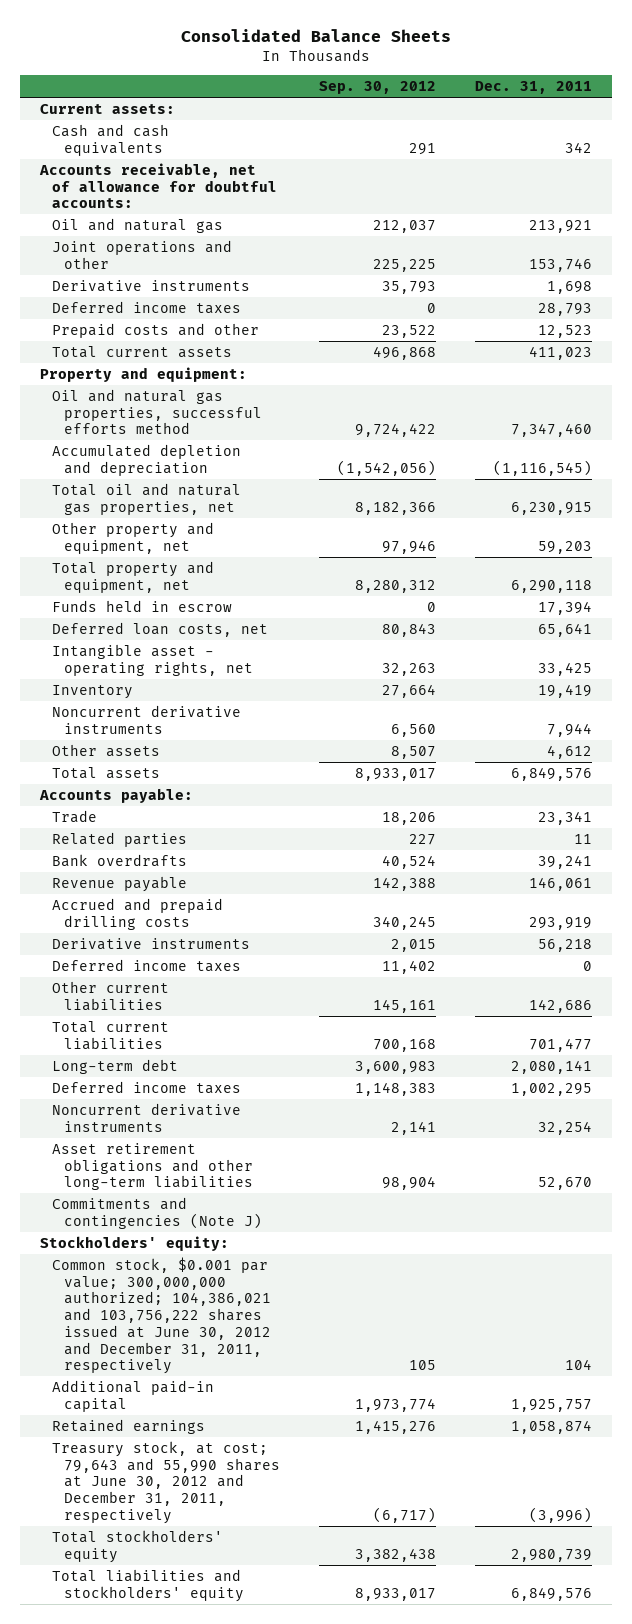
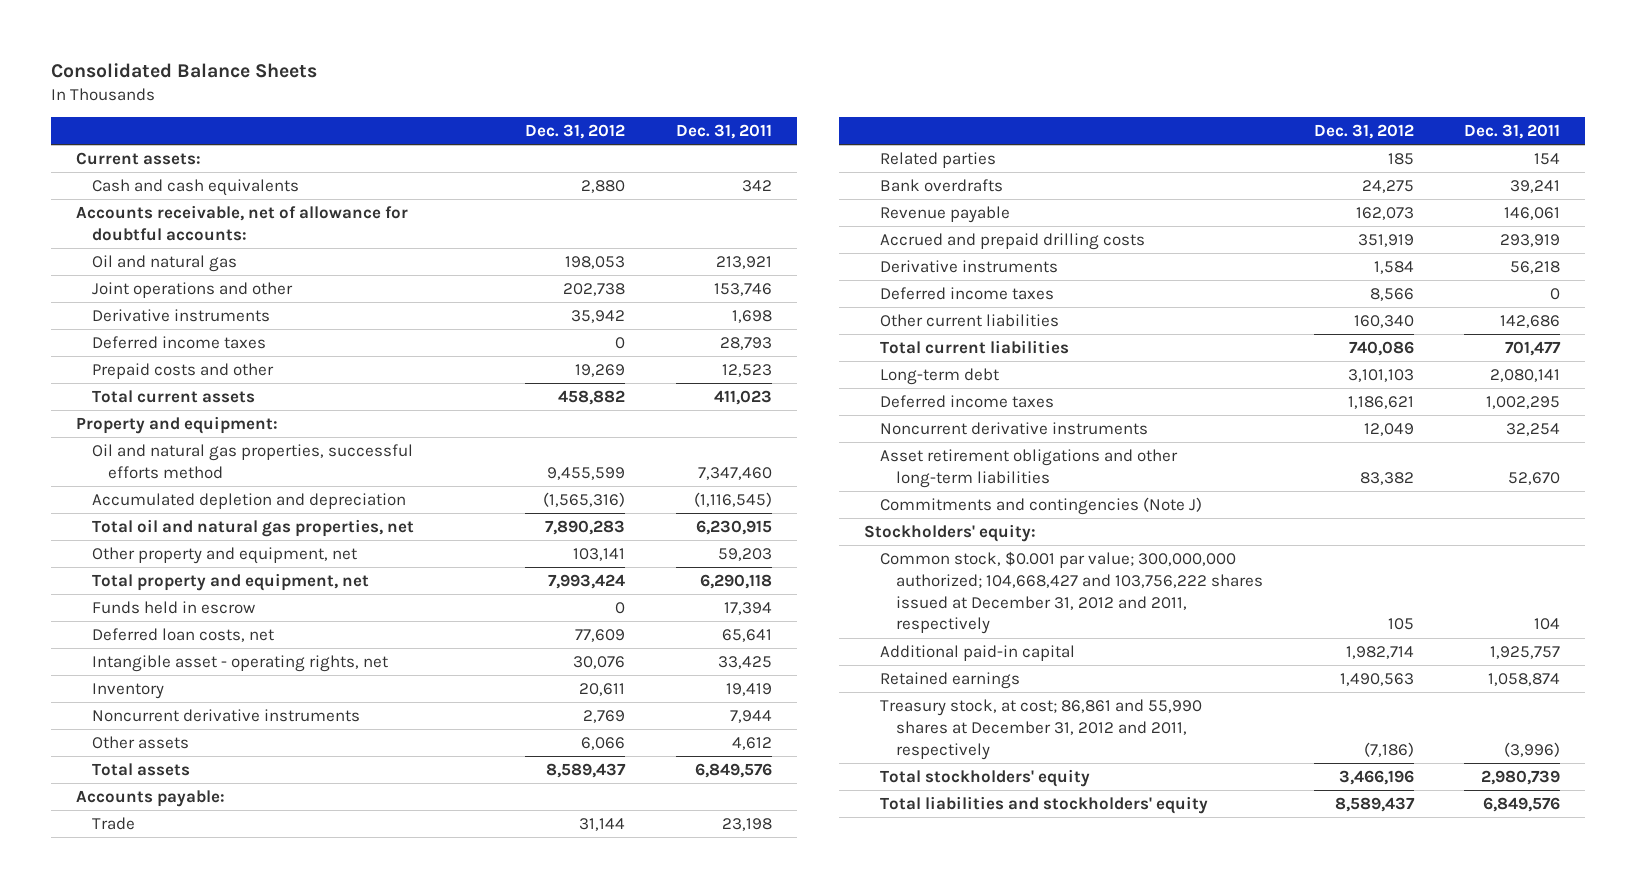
[318,81,436,95] Sep. 30, 2012 -> none
none -> [525,123,626,139] Dec. 31, 2012
[538,810,593,825] 23,341 -> [721,818,772,832] 23,198
[574,833,593,844] 11 -> [1534,153,1561,166] 154
[51,1256,271,1375] Common stock, $0.001 par value; 300,000,000 authorized; 104,386,021 and 103,756,222 shares issued at June 30, 2012 and December 31, 2011, respectively -> [880,551,1264,635] Common stock, $0.001 par value; 300,000,000 authorized; 104,668,427 and 103,756,222 shares issued at December 31, 2012 and 2011, respectively
[51,1440,280,1524] Treasury stock, at cost; 79,643 and 55,990 shares at June 30, 2012 and December 31, 2011, respectively -> [880,699,1203,760] Treasury stock, at cost; 86,861 and 55,990 shares at December 31, 2012 and 2011, respectively

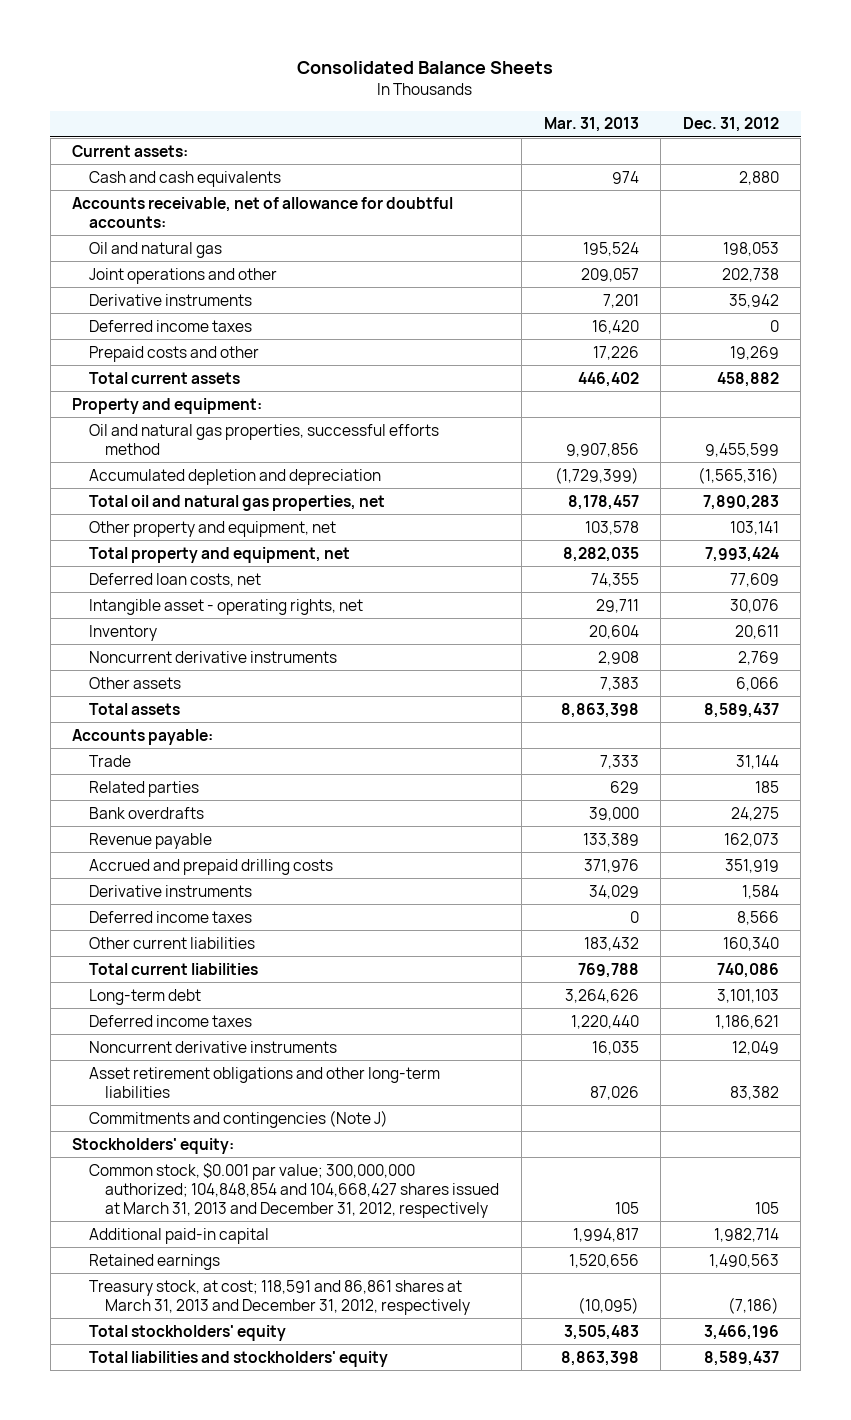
[675,123,772,139] Dec. 31, 2011 -> none
none -> [543,117,639,133] Mar. 31, 2013
[91,601,255,615] Funds held in escrow -> none
[880,551,1264,635] Common stock, $0.001 par value; 300,000,000 authorized; 104,668,427 and 103,756,222 shares issued at December 31, 2012 and 2011, respectively -> [88,1162,500,1218] Common stock, $0.001 par value; 300,000,000 authorized; 104,848,854 and 104,668,427 shares issued at March 31, 2013 and December 31, 2012, respectively
[880,699,1203,760] Treasury stock, at cost; 86,861 and 55,990 shares at December 31, 2012 and 2011, respectively -> [88,1279,471,1315] Treasury stock, at cost; 118,591 and 86,861 shares at March 31, 2013 and December 31, 2012, respectively

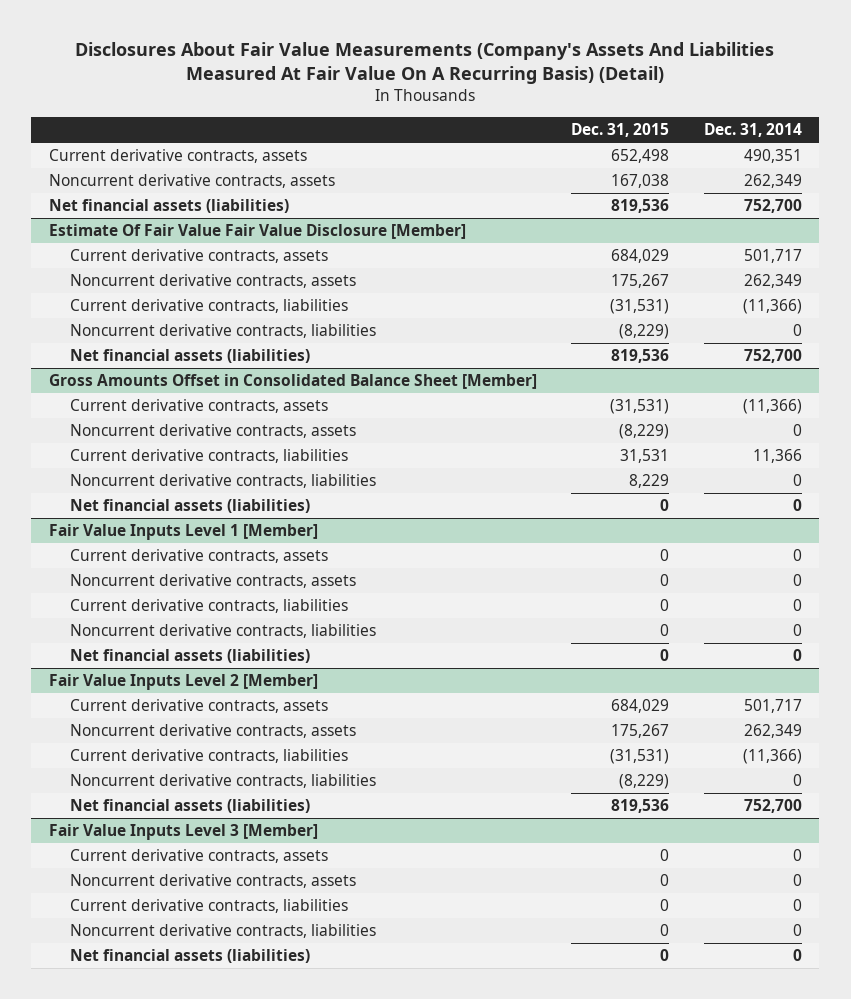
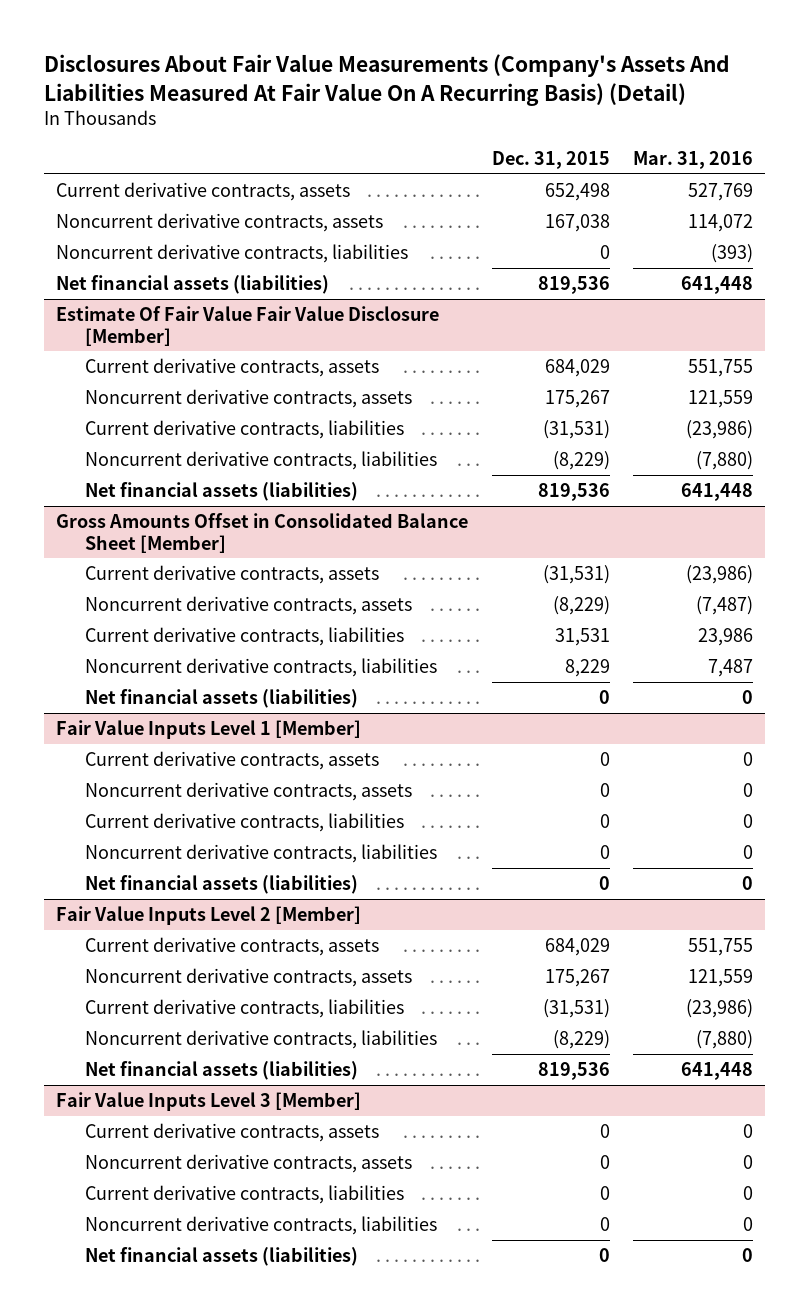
[704,123,803,138] Dec. 31, 2014 -> none
none -> [633,151,754,170] Mar. 31, 2016
none -> [56,243,409,263] Noncurrent derivative contracts, liabilities

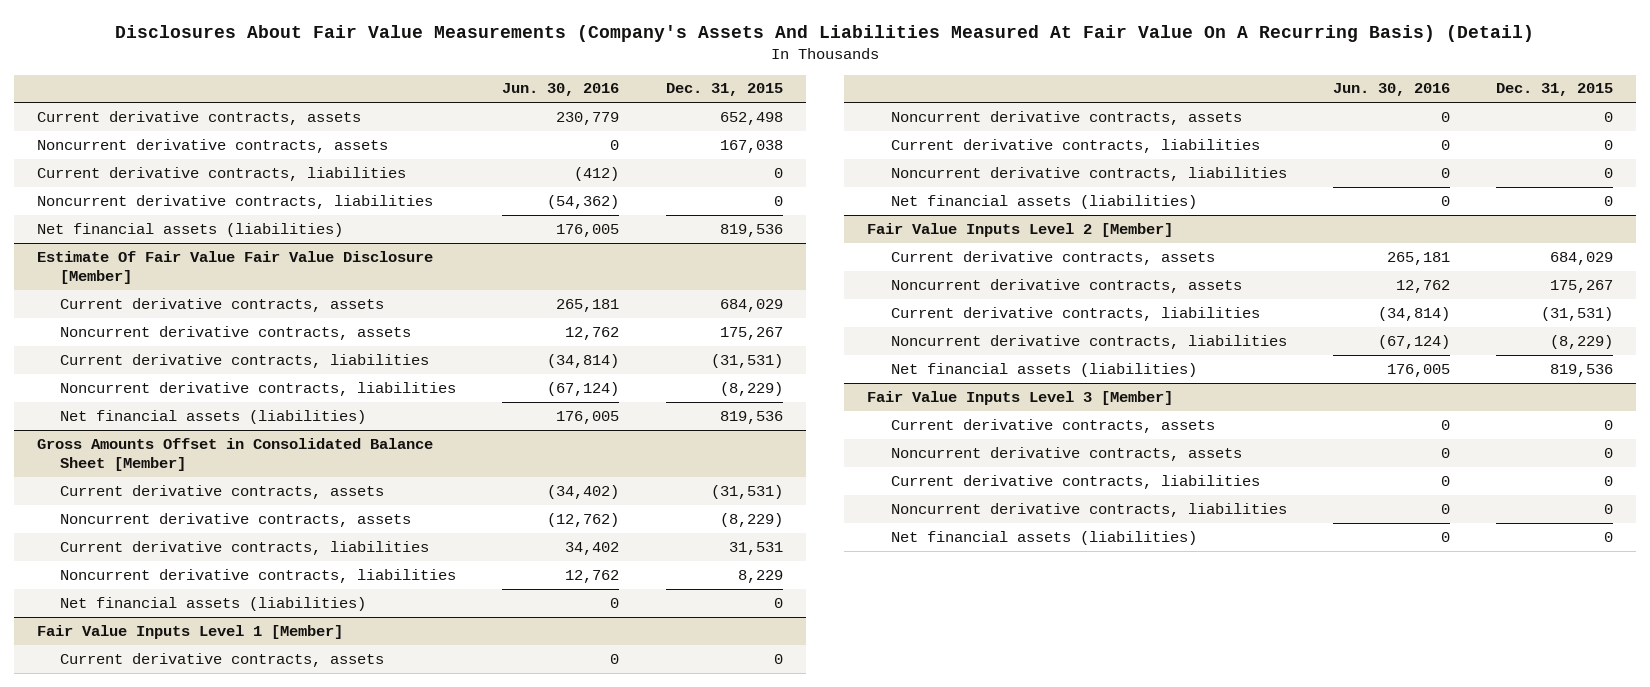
[633,151,754,170] Mar. 31, 2016 -> none
none -> [502,83,620,97] Jun. 30, 2016
none -> [36,166,406,181] Current derivative contracts, liabilities

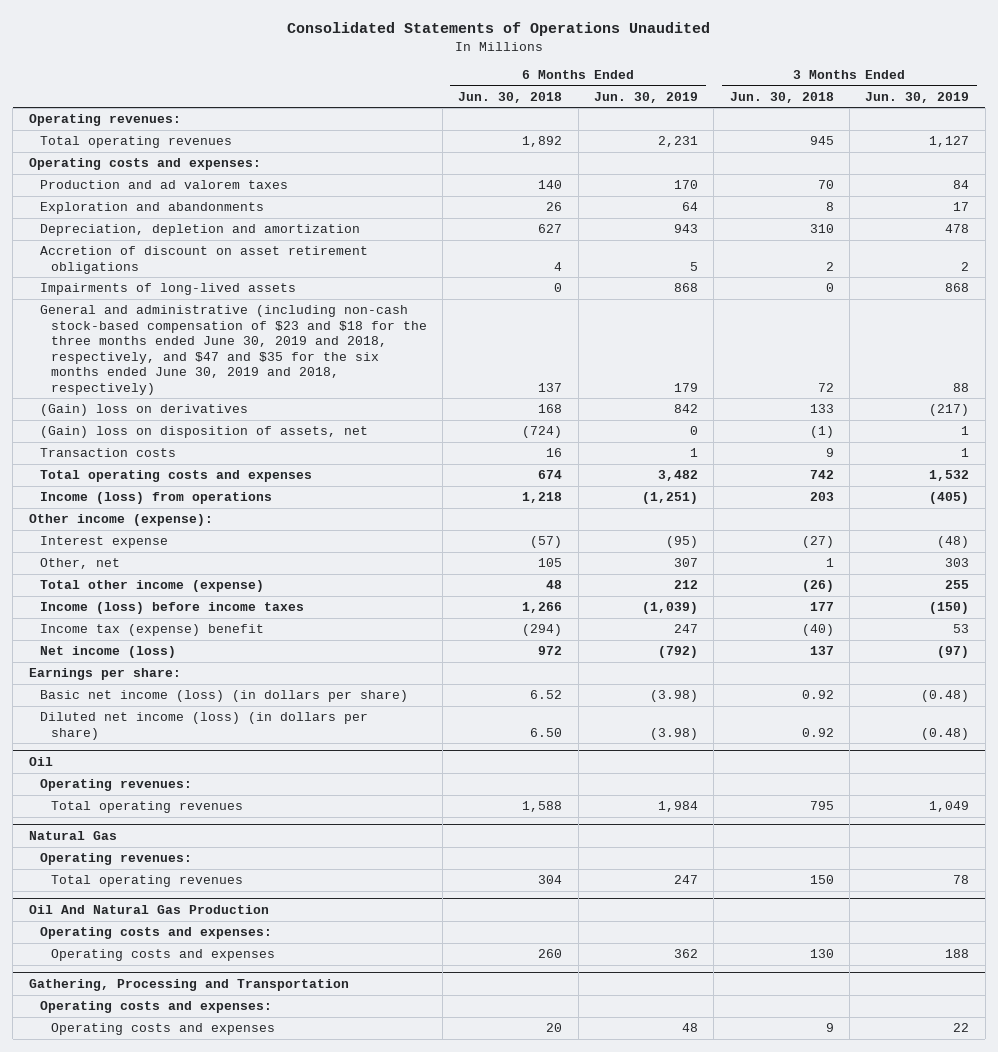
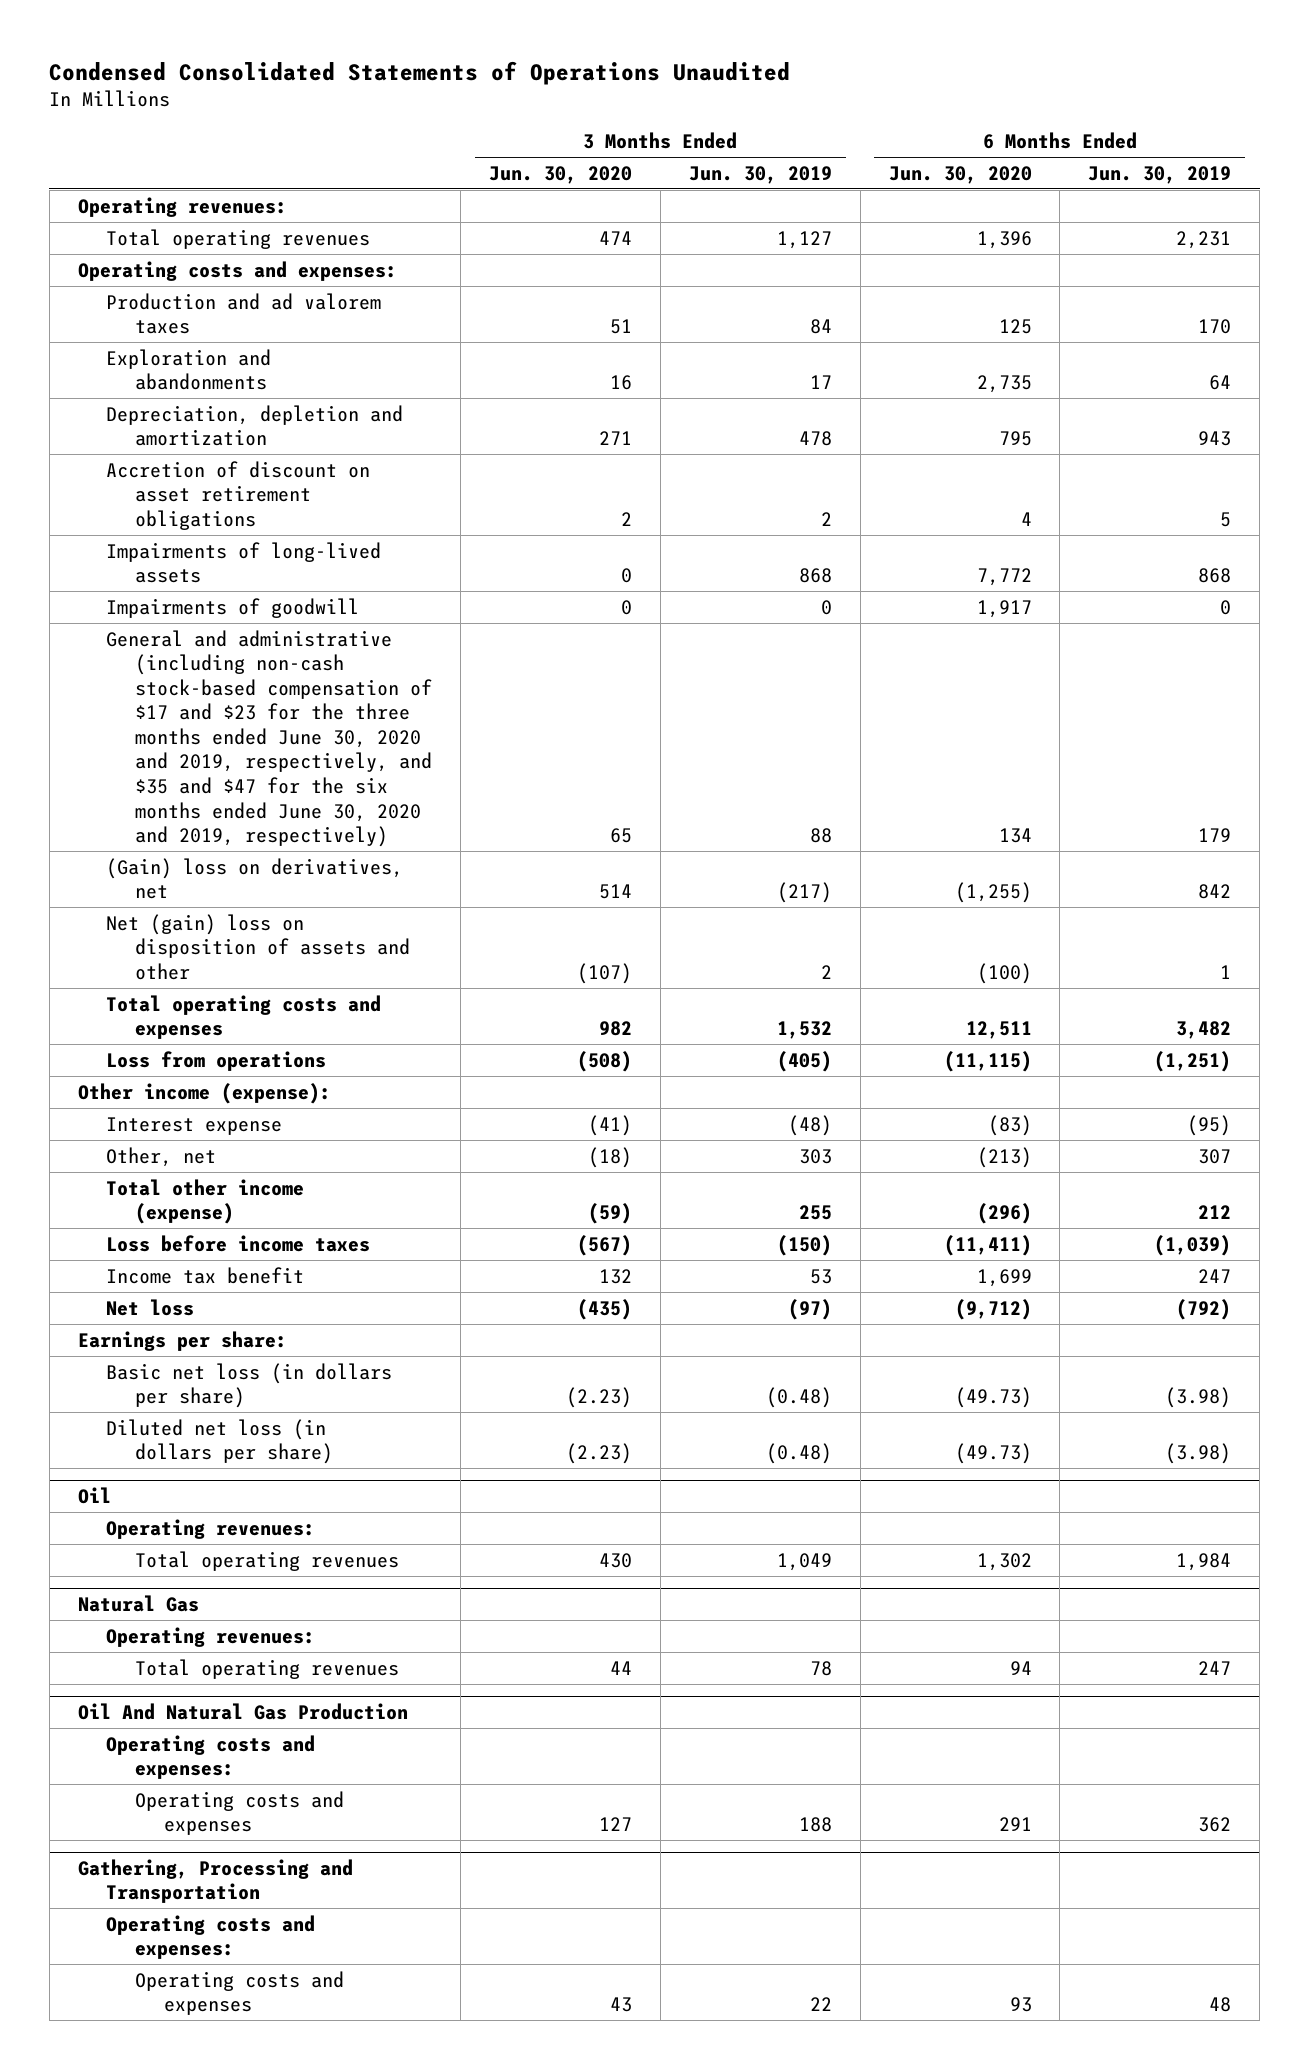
[286,22,710,37] Consolidated Statements of Operations Unaudited -> [49,60,791,85] Condensed Consolidated Statements of Operations Unaudited
[458,91,563,103] Jun. 30, 2018 -> none
[729,91,834,103] Jun. 30, 2018 -> none
none -> [489,165,633,184] Jun. 30, 2020
none -> [888,165,1032,184] Jun. 30, 2020
[39,448,176,458] Transaction costs -> none
none -> [106,597,360,618] Impairments of goodwill
[39,305,427,395] General and administrative (including non-cash stock-based compensation of $23 and $18 for the three months ended June 30, 2019 and 2018, respectively, and $47 and $35 for the six months ended June 30, 2019 and 2018, respectively) -> [106,629,433,848] General and administrative (including non-cash stock-based compensation of $17 and $23 for the three months ended June 30, 2020 and 2019, respectively, and $35 and $47 for the six months ended June 30, 2020 and 2019, respectively)
[39,404,248,417] (Gain) loss on derivatives -> [106,857,404,900] (Gain) loss on derivatives, net
[39,426,368,439] (Gain) loss on disposition of assets, net -> [106,913,411,980] Net (gain) loss on disposition of assets and other
[689,426,698,436] 0 -> [1220,964,1232,979] 1
[961,426,970,436] 1 -> [820,964,832,979] 2
[39,492,272,505] Income (loss) from operations -> [106,1050,327,1071] Loss from operations
[39,602,304,615] Income (loss) before income taxes -> [106,1234,371,1252] Loss before income taxes
[39,624,264,637] Income tax (expense) benefit -> [106,1266,305,1284] Income tax benefit
[39,646,176,659] Net income (loss) -> [106,1298,195,1316] Net loss
[39,690,408,703] Basic net income (loss) (in dollars per share) -> [106,1362,393,1409] Basic net loss (in dollars per share)
[39,712,368,740] Diluted net income (loss) (in dollars per share) -> [106,1418,334,1465] Diluted net loss (in dollars per share)

